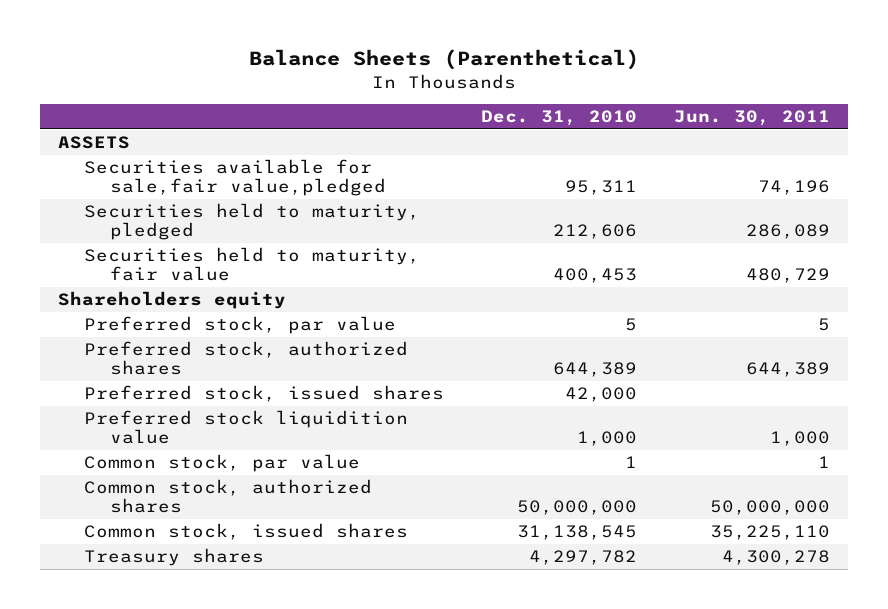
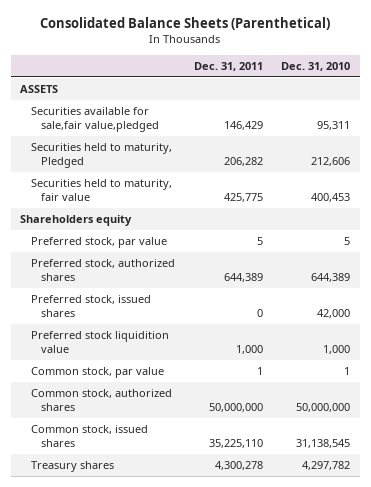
[248,49,639,71] Balance Sheets (Parenthetical) -> [40,17,331,31] Consolidated Balance Sheets (Parenthetical)
[673,110,830,127] Jun. 30, 2011 -> none
none -> [193,61,263,71] Dec. 31, 2011
[83,203,420,241] Securities held to maturity, pledged -> [30,143,172,169] Securities held to maturity, Pledged

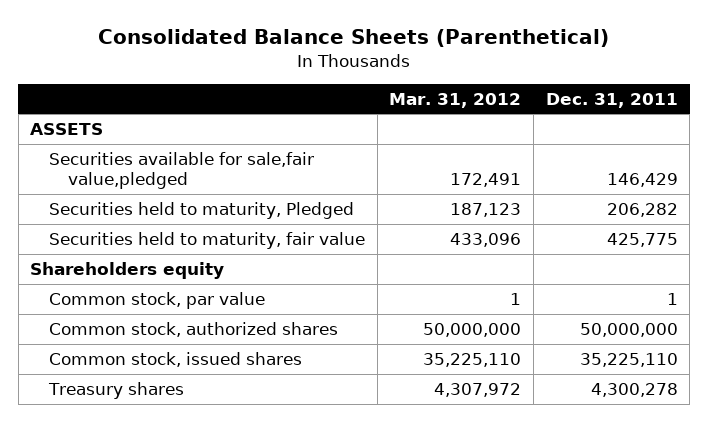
[281,61,351,71] Dec. 31, 2010 -> none
none -> [389,92,522,108] Mar. 31, 2012
[30,237,167,249] Preferred stock, par value -> none
[30,259,175,282] Preferred stock, authorized shares -> none
[30,295,151,318] Preferred stock, issued shares -> none
[30,331,169,354] Preferred stock liquidition value -> none

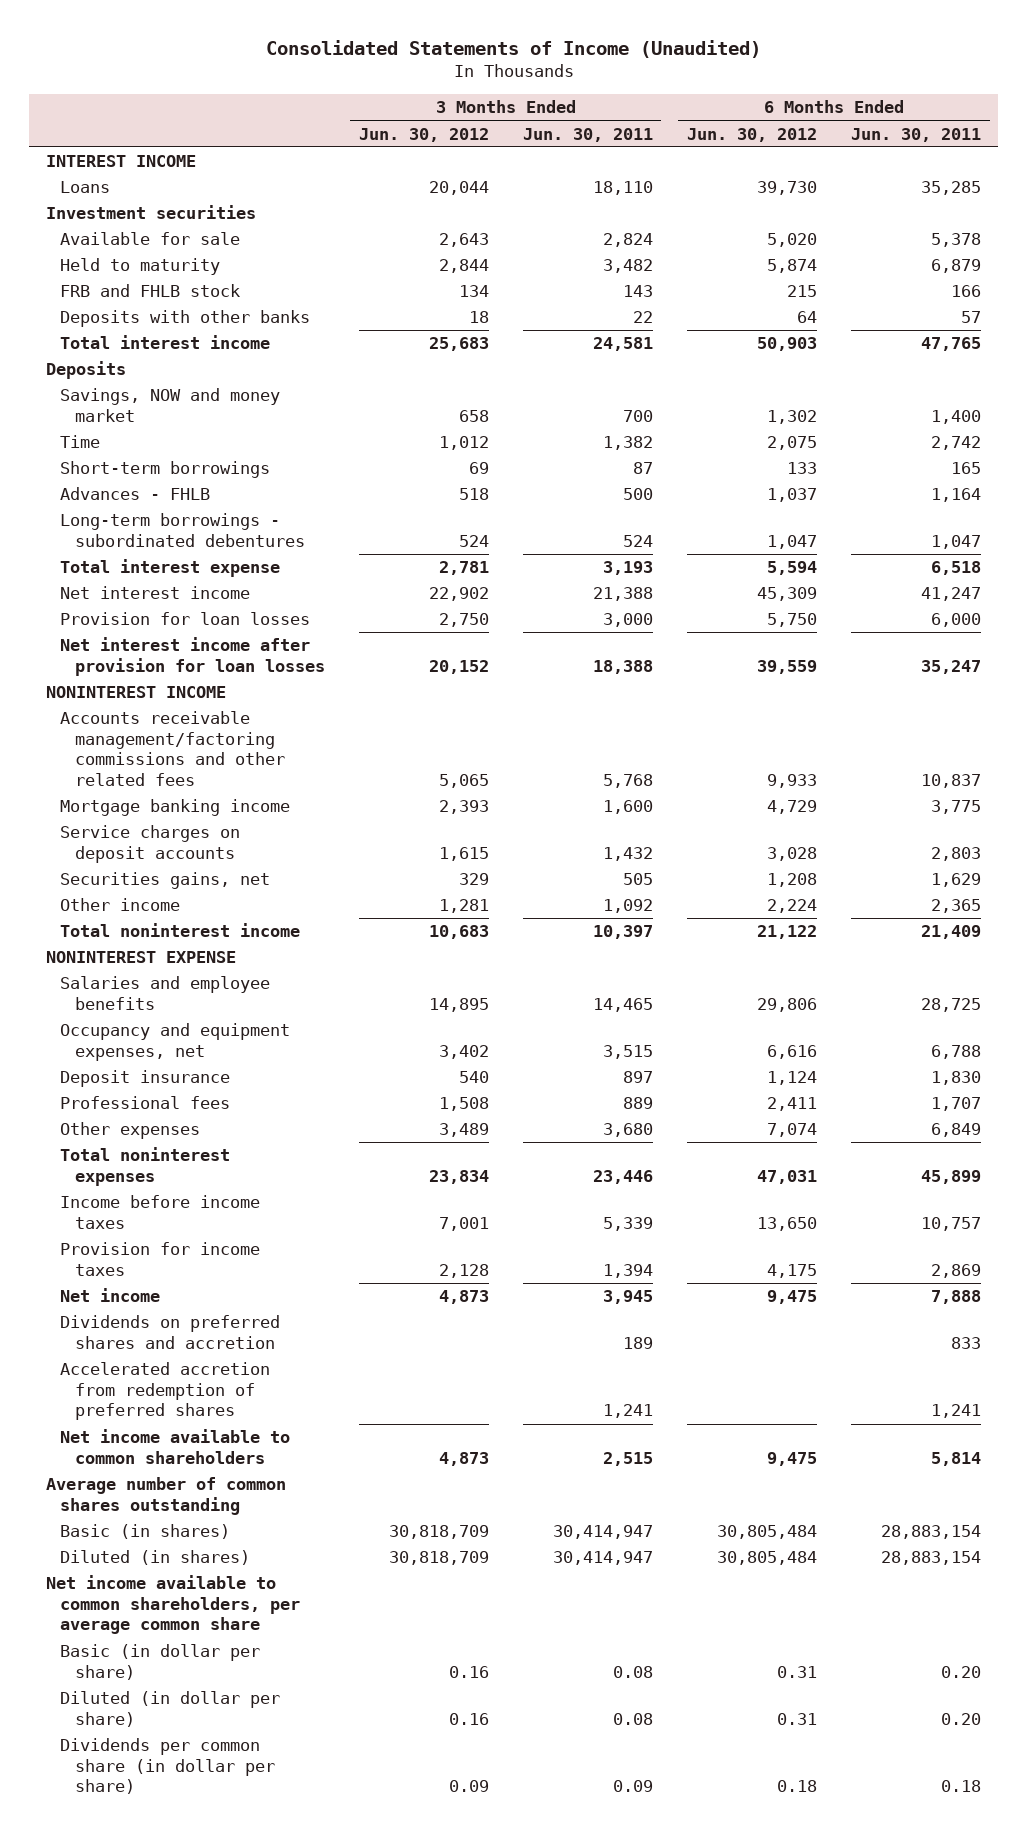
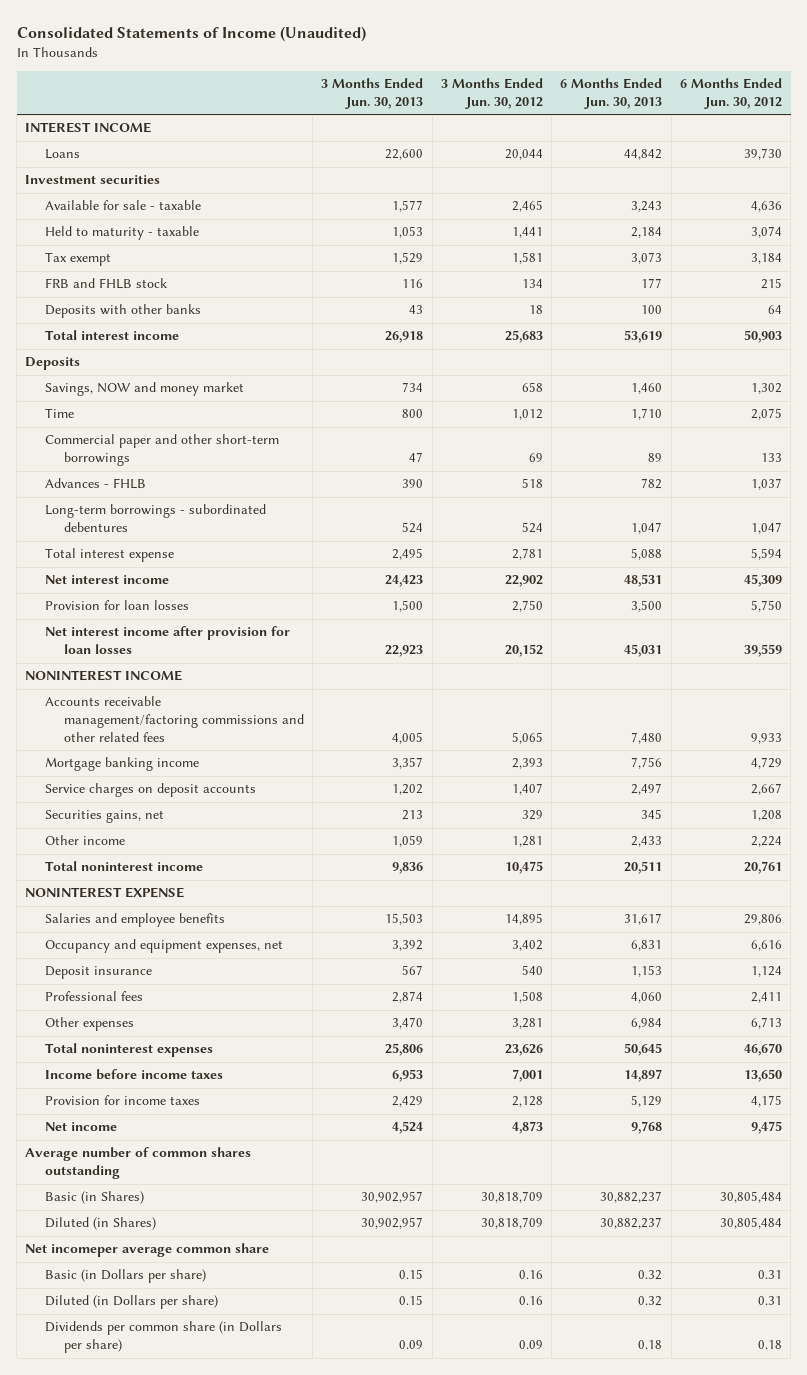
[522,127,653,142] Jun. 30, 2011 -> none
[851,127,982,142] Jun. 30, 2011 -> none
none -> [321,78,424,110] 3 Months Ended Jun. 30, 2013
none -> [560,78,663,110] 6 Months Ended Jun. 30, 2013
[60,232,241,246] Available for sale -> [44,200,201,211] Available for sale - taxable
[438,233,489,248] 2,643 -> [511,200,543,213] 2,465
[767,233,818,248] 5,020 -> [750,201,782,213] 4,636
[60,258,221,276] Held to maturity -> [44,226,199,241] Held to maturity - taxable
[438,259,489,274] 2,844 -> [511,227,543,239] 1,441
[767,259,818,274] 5,874 -> [750,226,782,239] 3,074
none -> [44,252,111,267] Tax exempt
[60,461,271,479] Short-term borrowings -> [44,434,279,467] Commercial paper and other short-term borrowings
[438,846,489,861] 1,615 -> [511,783,543,796] 1,407
[767,846,818,861] 3,028 -> [750,783,782,796] 2,667
[428,925,489,940] 10,683 -> [504,861,543,875] 10,475
[757,925,818,940] 21,122 -> [743,861,782,875] 20,761
[438,1123,489,1138] 3,489 -> [511,1018,543,1030] 3,281
[767,1123,818,1138] 7,074 -> [750,1017,782,1030] 6,713
[428,1169,489,1184] 23,834 -> [504,1044,543,1057] 23,626
[757,1169,818,1184] 47,031 -> [743,1043,782,1057] 46,670
[60,1315,281,1349] Dividends on preferred shares and accretion -> none
[60,1362,271,1421] Accelerated accretion from redemption of preferred shares -> none
[60,1429,291,1464] Net income available to common shareholders -> none
[46,1575,301,1635] Net income available to common shareholders, per average common share -> none
[60,1524,231,1540] Basic (in shares) -> [44,1191,144,1205] Basic (in Shares)
[60,1550,251,1566] Diluted (in shares) -> [44,1217,156,1231] Diluted (in Shares)
none -> [25,1243,270,1258] Net incomeper average common share
[60,1644,261,1680] Basic (in dollar per share) -> [44,1269,206,1284] Basic (in Dollars per share)
[60,1691,281,1727] Diluted (in dollar per share) -> [44,1295,218,1310] Diluted (in Dollars per share)
[60,1738,275,1795] Dividends per common share (in dollar per share) -> [44,1321,282,1354] Dividends per common share (in Dollars per share)

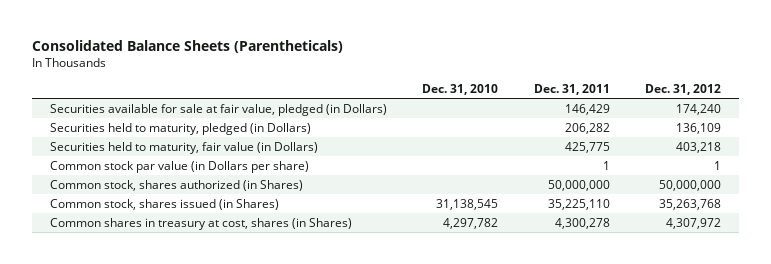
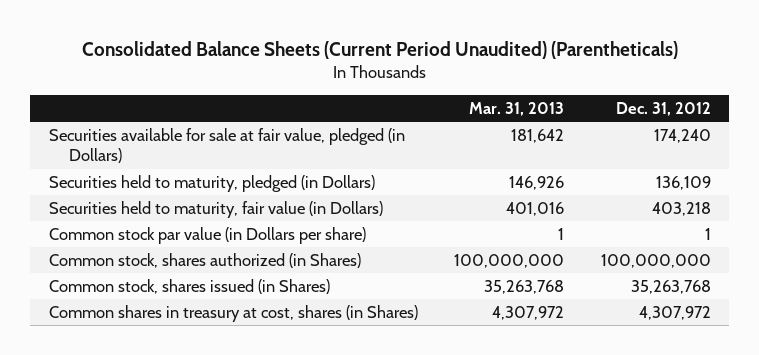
[32,40,344,54] Consolidated Balance Sheets (Parentheticals) -> [81,40,678,59] Consolidated Balance Sheets (Current Period Unaudited) (Parentheticals)
[422,83,499,95] Dec. 31, 2010 -> none
[533,83,610,95] Dec. 31, 2011 -> none
none -> [469,101,565,116] Mar. 31, 2013
[659,179,722,191] 50,000,000 -> [600,254,711,269] 100,000,000

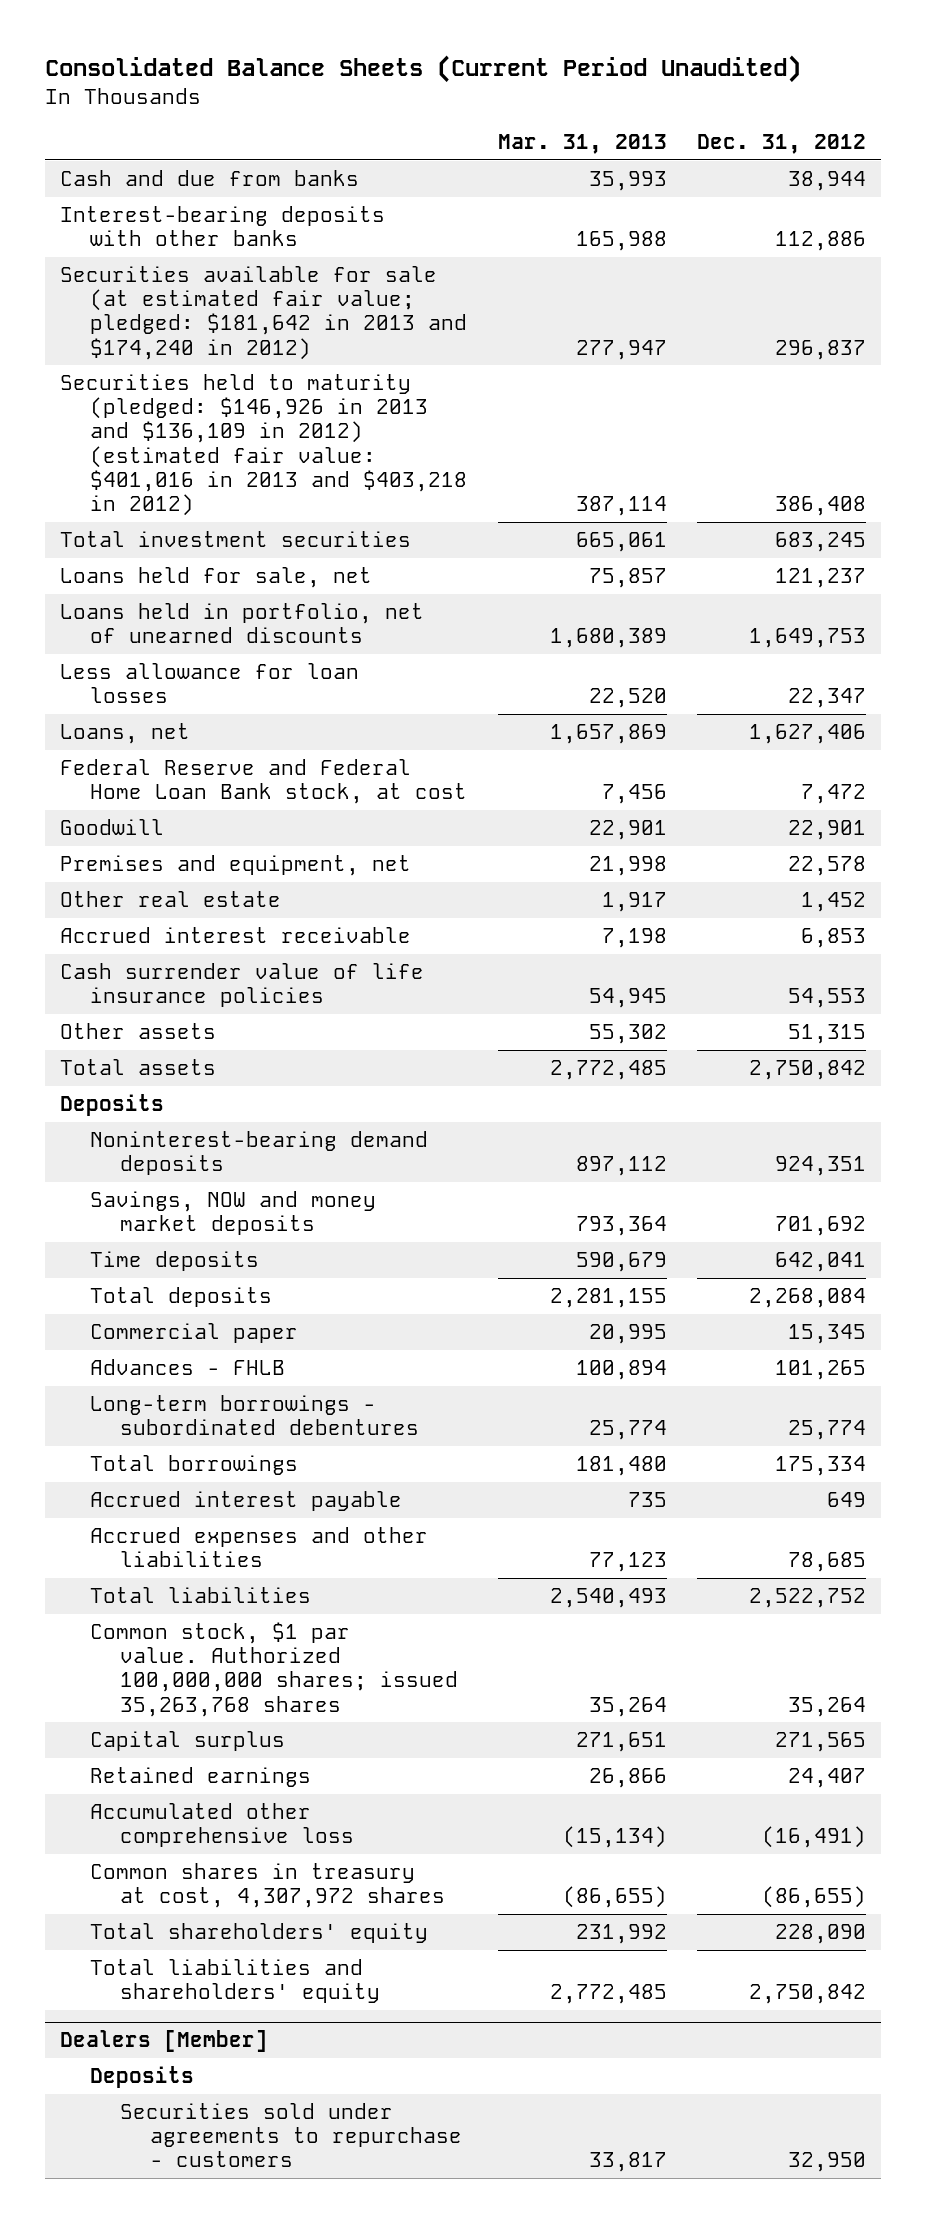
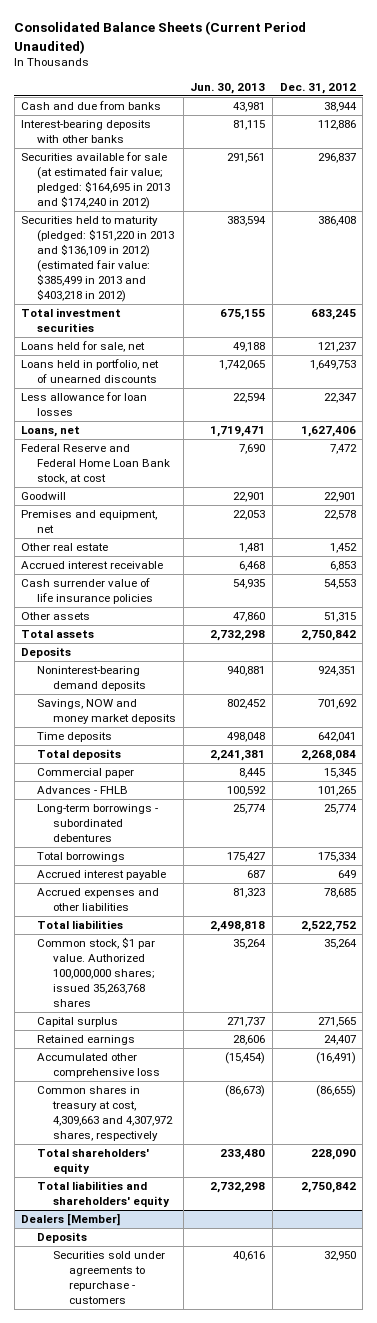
[497,134,667,155] Mar. 31, 2013 -> none
none -> [190,83,266,95] Jun. 30, 2013
[59,265,468,360] Securities available for sale (at estimated fair value; pledged: $181,642 in 2013 and $174,240 in 2012) -> [21,152,171,209] Securities available for sale (at estimated fair value; pledged: $164,695 in 2013 and $174,240 in 2012)
[59,373,468,517] Securities held to maturity (pledged: $146,926 in 2013 and $136,109 in 2012) (estimated fair value: $401,016 in 2013 and $403,218 in 2012) -> [21,216,175,302] Securities held to maturity (pledged: $151,220 in 2013 and $136,109 in 2012) (estimated fair value: $385,499 in 2013 and $403,218 in 2012)
[90,1862,446,1909] Common shares in treasury at cost, 4,307,972 shares -> [37,1086,174,1141] Common shares in treasury at cost, 4,309,663 and 4,307,972 shares, respectively

